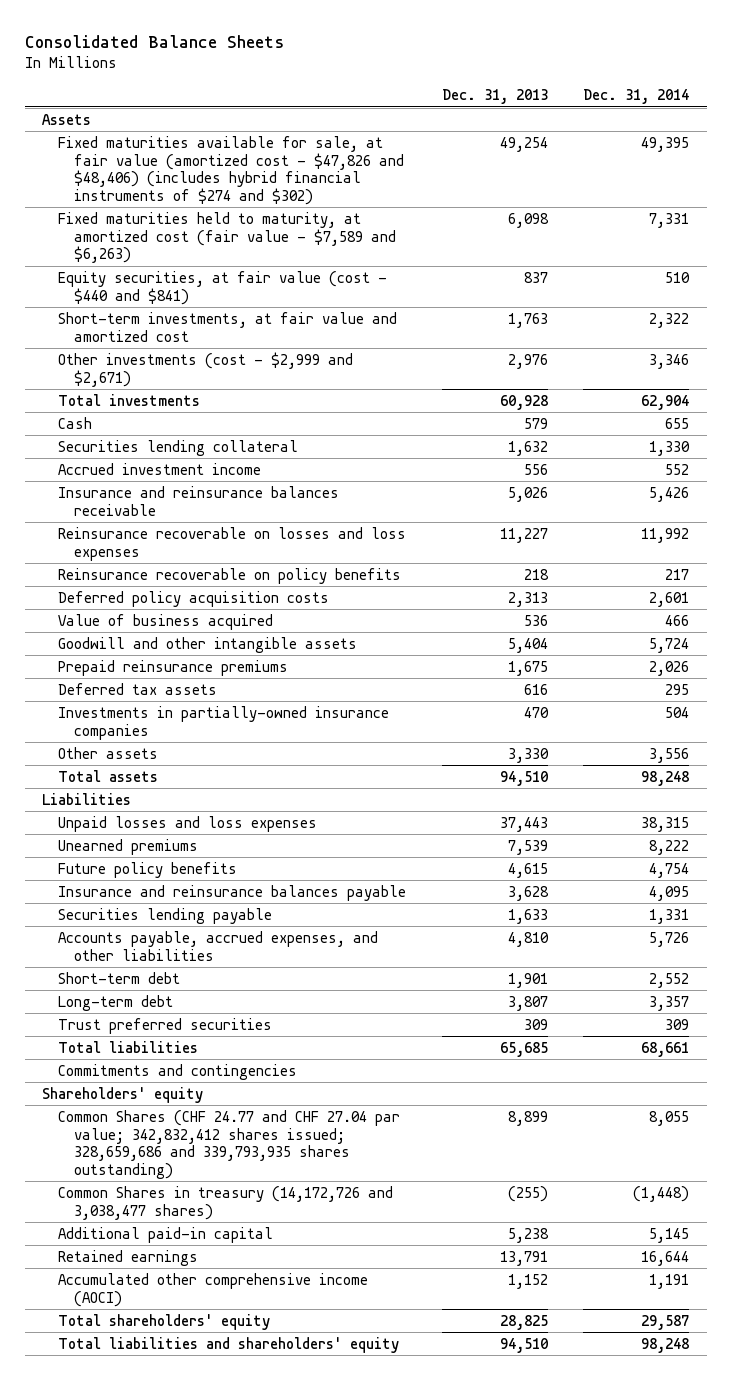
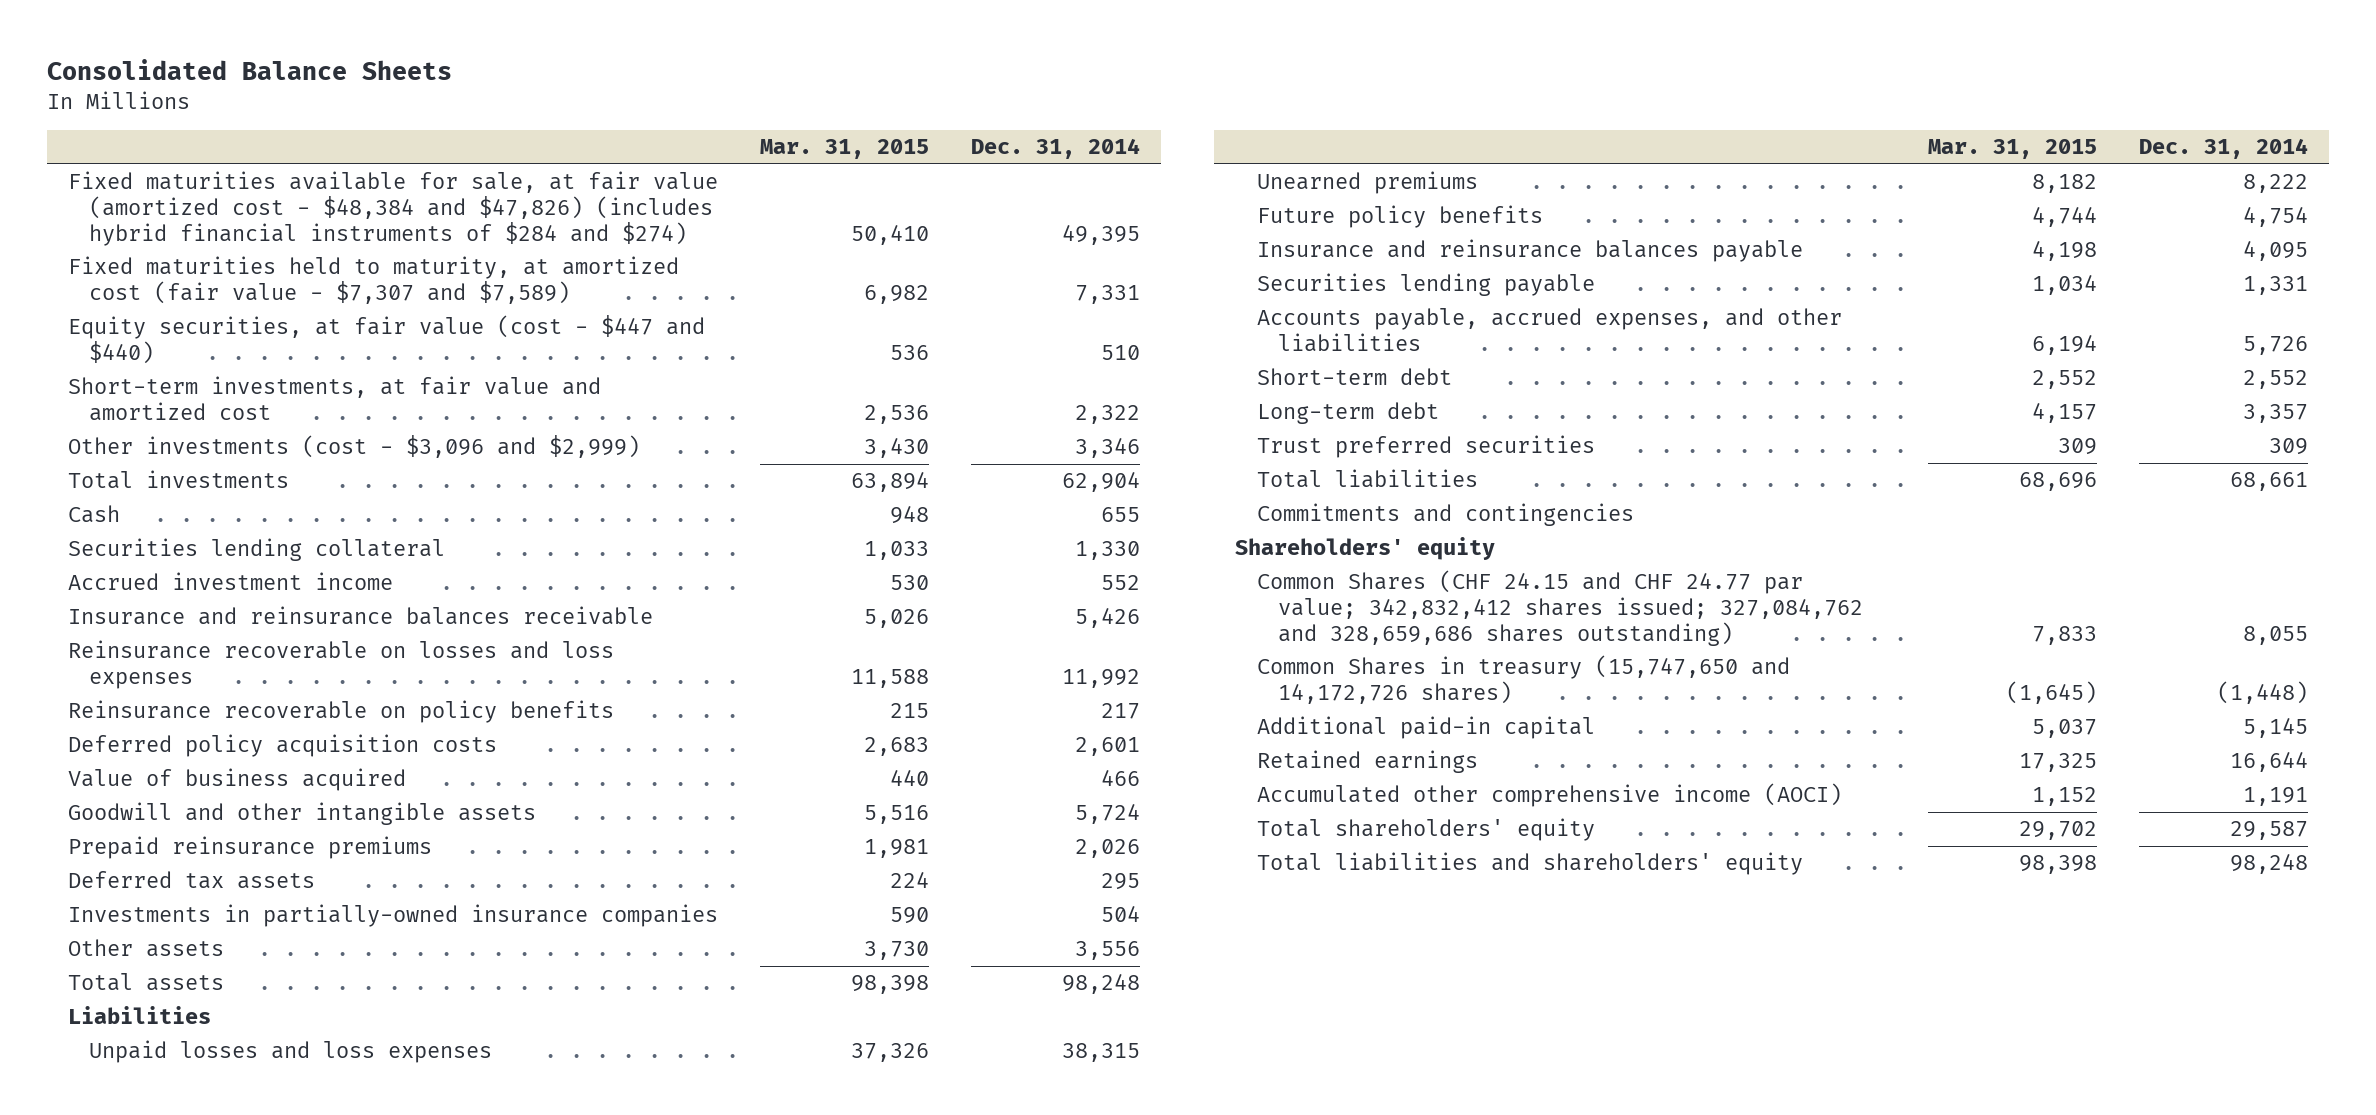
[441,89,548,105] Dec. 31, 2013 -> none
none -> [760,139,930,160] Mar. 31, 2015
[42,113,92,125] Assets -> none
[58,135,405,206] Fixed maturities available for sale, at fair value (amortized cost - $47,826 and $48,406) (includes hybrid financial instruments of $274 and $302) -> [67,171,718,246] Fixed maturities available for sale, at fair value (amortized cost - $48,384 and $47,826) (includes hybrid financial instruments of $284 and $274)
[58,211,397,264] Fixed maturities held to maturity, at amortized cost (fair value - $7,589 and $6,263) -> [67,256,679,305] Fixed maturities held to maturity, at amortized cost (fair value - $7,307 and $7,589)
[58,270,388,305] Equity securities, at fair value (cost - $440 and $841) -> [67,315,705,365] Equity securities, at fair value (cost - $447 and $440)
[58,351,354,387] Other investments (cost - $2,999 and $2,671) -> [67,435,640,459] Other investments (cost - $3,096 and $2,999)
[58,1109,401,1180] Common Shares (CHF 24.77 and CHF 27.04 par value; 342,832,412 shares issued; 328,659,686 and 339,793,935 shares outstanding) -> [1256,570,1864,646] Common Shares (CHF 24.15 and CHF 24.77 par value; 342,832,412 shares issued; 327,084,762 and 328,659,686 shares outstanding)
[58,1185,394,1220] Common Shares in treasury (14,172,726 and 3,038,477 shares) -> [1256,655,1790,705] Common Shares in treasury (15,747,650 and 14,172,726 shares)

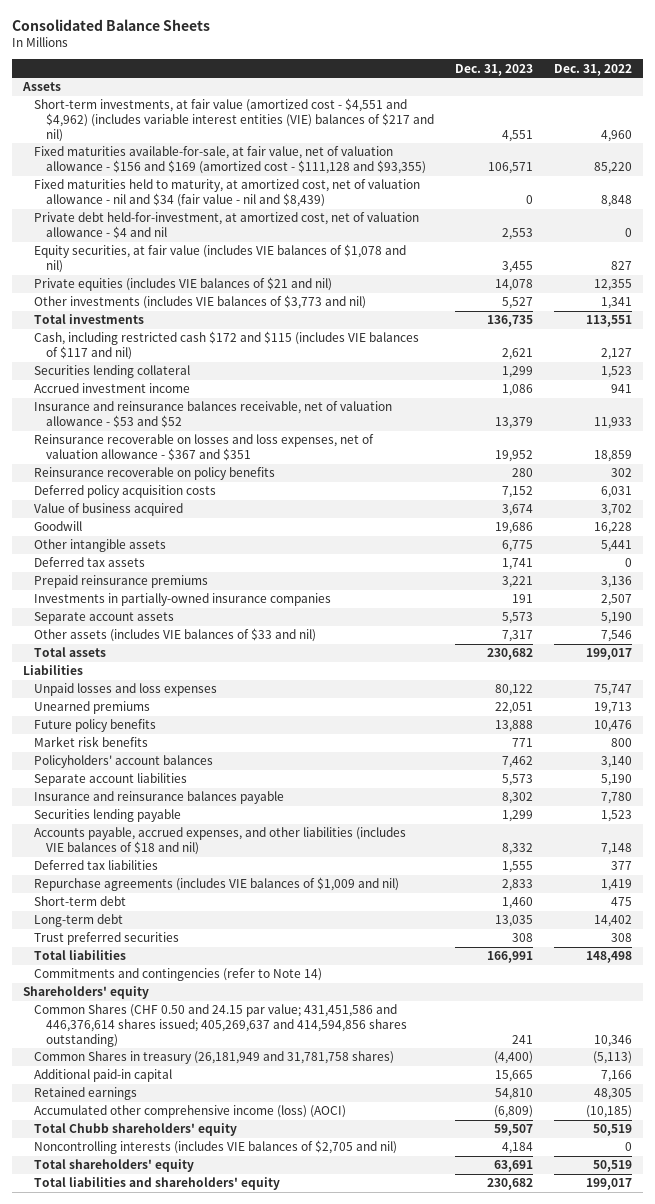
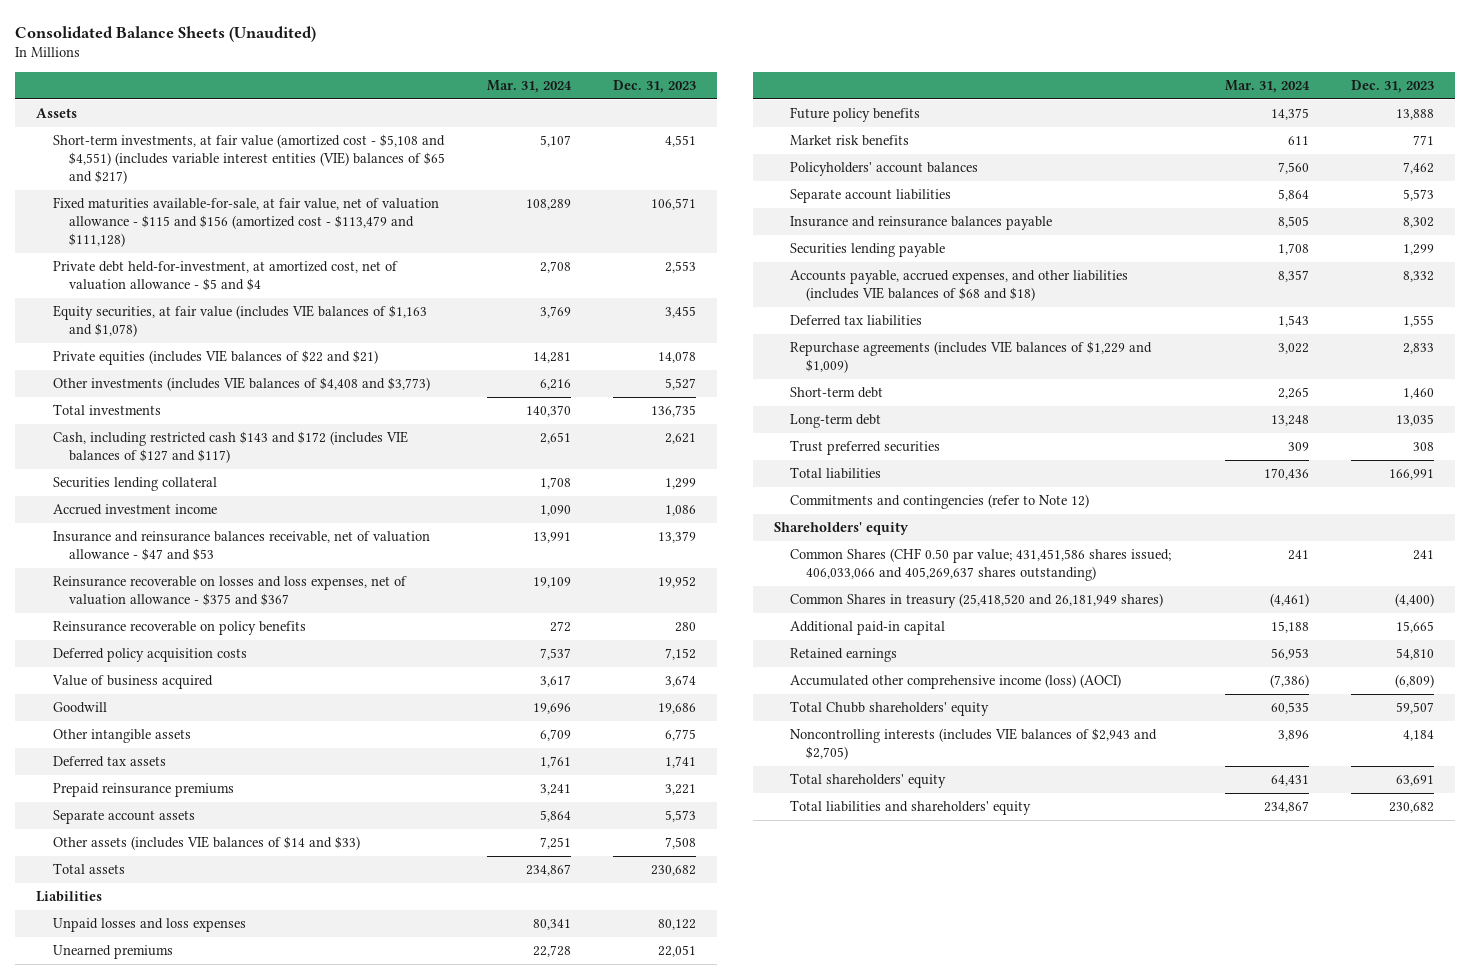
[12,18,211,31] Consolidated Balance Sheets -> [15,25,317,42] Consolidated Balance Sheets (Unaudited)
[554,63,633,76] Dec. 31, 2022 -> none
none -> [486,79,572,93] Mar. 31, 2024
[34,179,421,208] Fixed maturities held to maturity, at amortized cost, net of valuation allowance - nil and $34 (fair value - nil and $8,439) -> none
[34,98,435,142] Short-term investments, at fair value (amortized cost - $4,551 and $4,962) (includes variable interest entities (VIE) balances of $217 and nil) -> [52,134,445,184] Short-term investments, at fair value (amortized cost - $5,108 and $4,551) (includes variable interest entities (VIE) balances of $65 and $217)
[34,146,427,175] Fixed maturities available-for-sale, at fair value, net of valuation allowance - $156 and $169 (amortized cost - $111,128 and $93,355) -> [52,197,439,247] Fixed maturities available-for-sale, at fair value, net of valuation allowance - $115 and $156 (amortized cost - $113,479 and $111,128)
[34,212,420,240] Private debt held-for-investment, at amortized cost, net of valuation allowance - $4 and nil -> [52,261,398,291] Private debt held-for-investment, at amortized cost, net of valuation allowance - $5 and $4
[34,244,407,274] Equity securities, at fair value (includes VIE balances of $1,078 and nil) -> [52,305,427,337] Equity securities, at fair value (includes VIE balances of $1,163 and $1,078)
[34,277,333,292] Private equities (includes VIE balances of $21 and nil) -> [52,350,378,366] Private equities (includes VIE balances of $22 and $21)
[34,295,367,310] Other investments (includes VIE balances of $3,773 and nil) -> [52,377,430,392] Other investments (includes VIE balances of $4,408 and $3,773)
[34,331,420,361] Cash, including restricted cash $172 and $115 (includes VIE balances of $117 and nil) -> [52,431,408,463] Cash, including restricted cash $143 and $172 (includes VIE balances of $127 and $117)
[34,401,393,429] Insurance and reinsurance balances receivable, net of valuation allowance - $53 and $52 -> [52,531,430,561] Insurance and reinsurance balances receivable, net of valuation allowance - $47 and $53
[34,434,375,462] Reinsurance recoverable on losses and loss expenses, net of valuation allowance - $367 and $351 -> [52,576,407,606] Reinsurance recoverable on losses and loss expenses, net of valuation allowance - $375 and $367
[34,593,332,607] Investments in partially-owned insurance companies -> none
[34,628,317,643] Other assets (includes VIE balances of $33 and nil) -> [52,836,360,851] Other assets (includes VIE balances of $14 and $33)
[502,630,534,643] 7,317 -> [665,837,697,850] 7,508
[34,827,407,856] Accounts payable, accrued expenses, and other liabilities (includes VIE balances of $18 and nil) -> [790,270,1129,301] Accounts payable, accrued expenses, and other liabilities (includes VIE balances of $68 and $18)
[34,877,400,892] Repurchase agreements (includes VIE balances of $1,009 and nil) -> [790,341,1153,373] Repurchase agreements (includes VIE balances of $1,229 and $1,009)
[34,968,323,982] Commitments and contingencies (refer to Note 14) -> [790,494,1090,510] Commitments and contingencies (refer to Note 12)
[34,1004,408,1047] Common Shares (CHF 0.50 and 24.15 par value; 431,451,586 and 446,376,614 shares issued; 405,269,637 and 414,594,856 shares outstanding) -> [790,548,1172,581] Common Shares (CHF 0.50 par value; 431,451,586 shares issued; 406,033,066 and 405,269,637 shares outstanding)
[34,1051,395,1065] Common Shares in treasury (26,181,949 and 31,781,758 shares) -> [790,593,1164,609] Common Shares in treasury (25,418,520 and 26,181,949 shares)
[34,1140,398,1155] Noncontrolling interests (includes VIE balances of $2,705 and nil) -> [790,728,1158,760] Noncontrolling interests (includes VIE balances of $2,943 and $2,705)

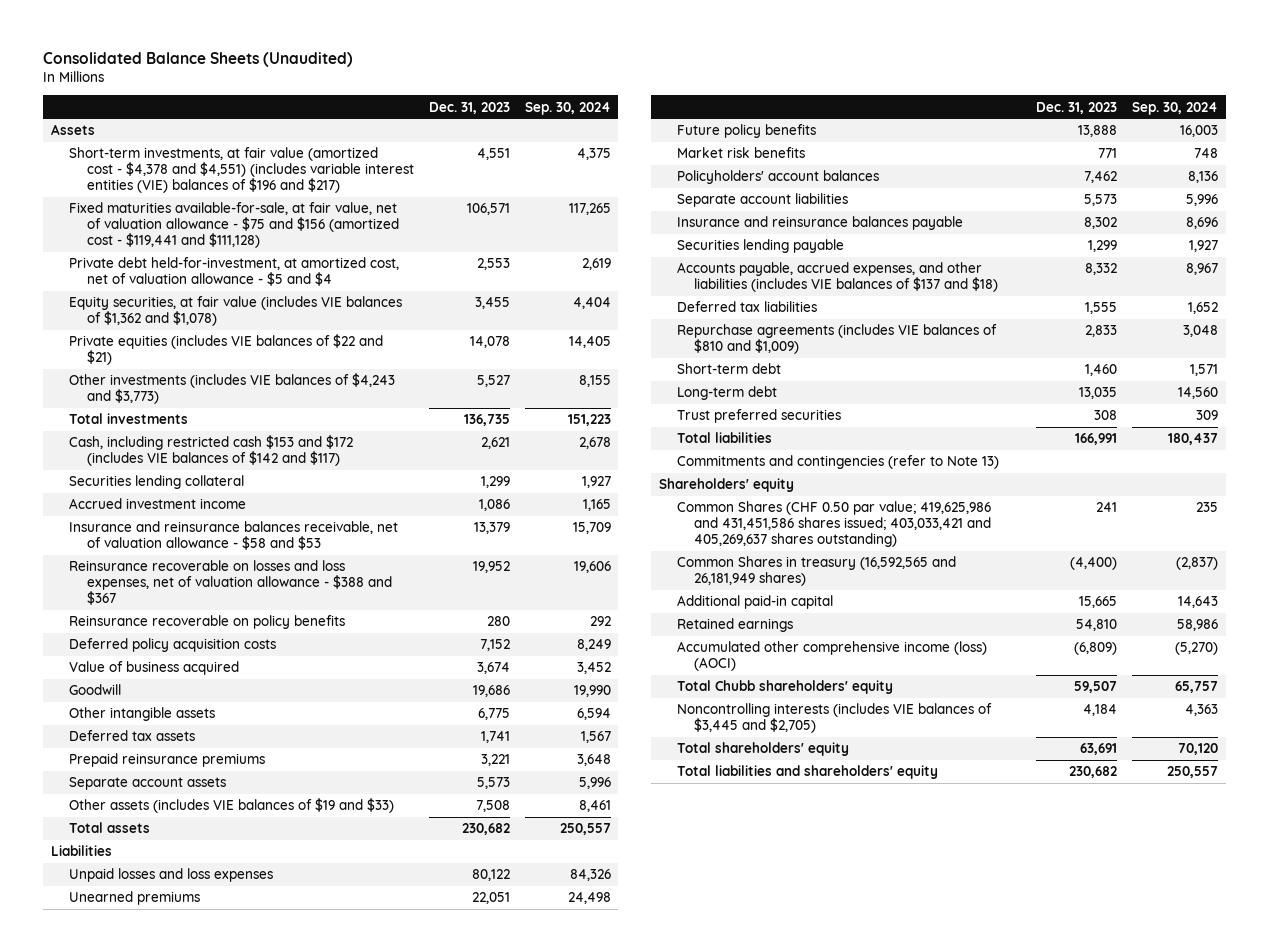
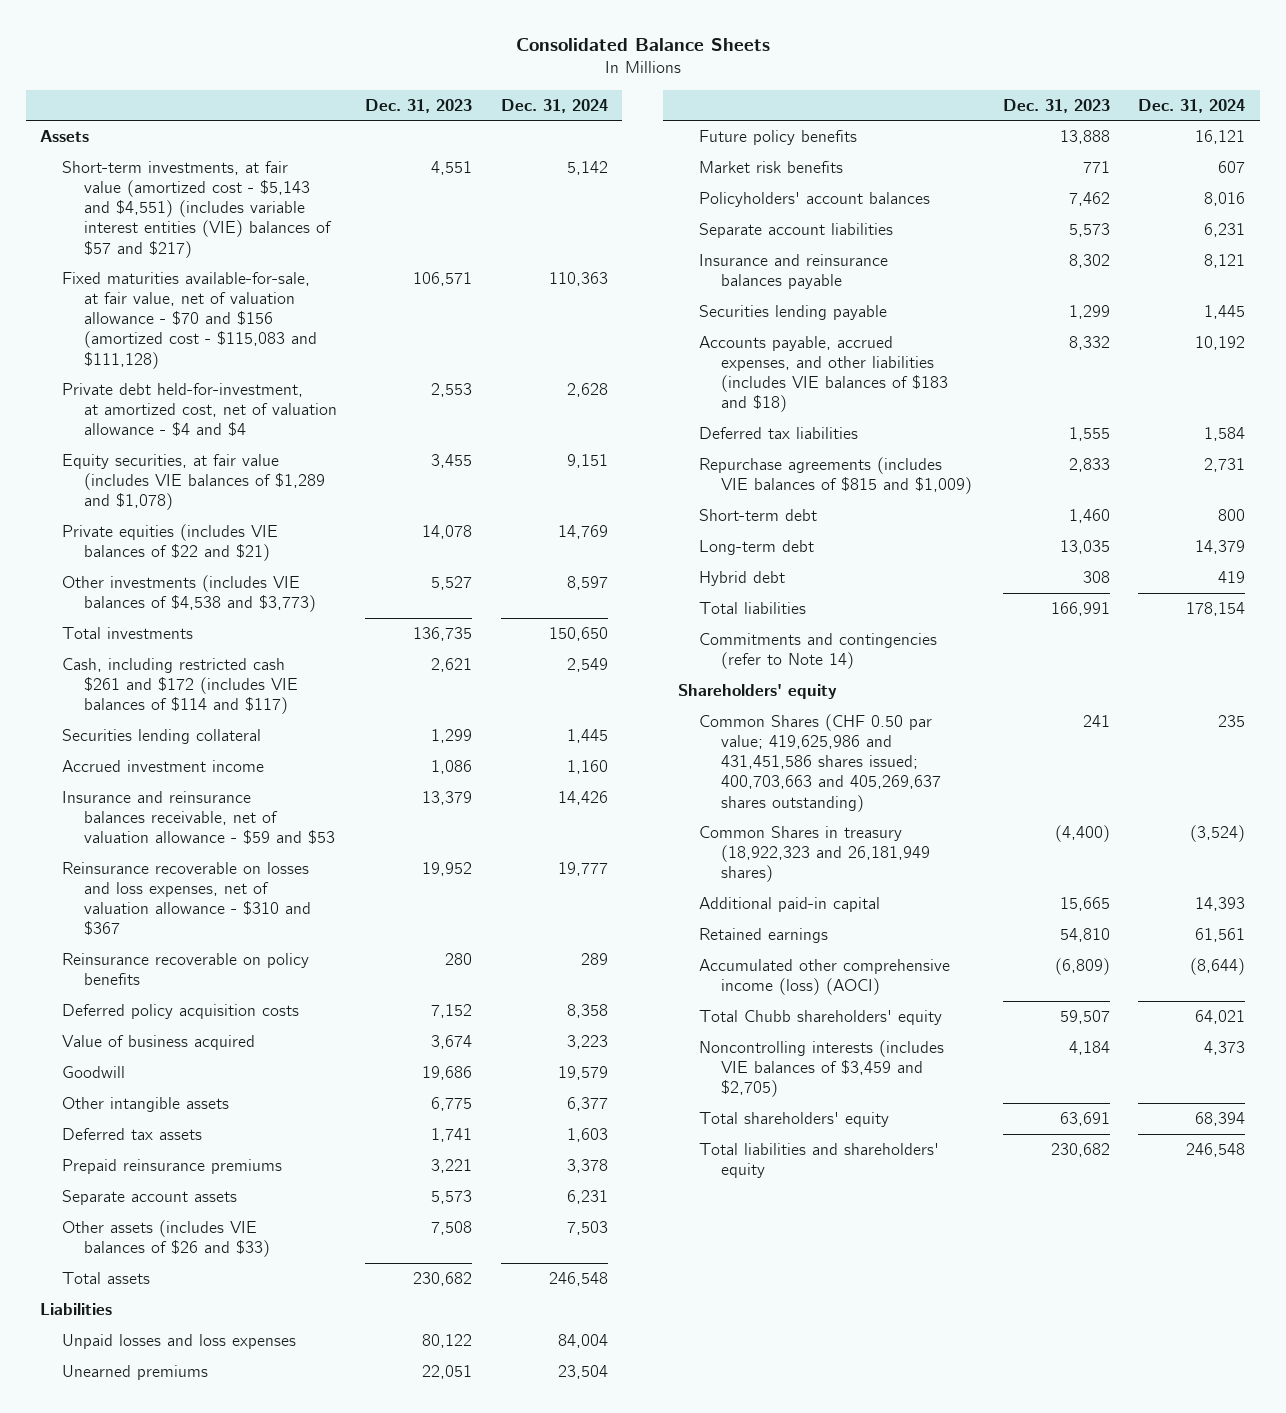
[43,52,354,68] Consolidated Balance Sheets (Unaudited) -> [515,38,770,52] Consolidated Balance Sheets
[524,101,611,115] Sep. 30, 2024 -> none
none -> [501,98,609,113] Dec. 31, 2024
[68,147,414,193] Short-term investments, at fair value (amortized cost - $4,378 and $4,551) (includes variable interest entities (VIE) balances of $196 and $217) -> [61,160,332,258] Short-term investments, at fair value (amortized cost - $5,143 and $4,551) (includes variable interest entities (VIE) balances of $57 and $217)
[68,202,399,248] Fixed maturities available-for-sale, at fair value, net of valuation allowance - $75 and $156 (amortized cost - $119,441 and $111,128) -> [61,271,317,369] Fixed maturities available-for-sale, at fair value, net of valuation allowance - $70 and $156 (amortized cost - $115,083 and $111,128)
[68,257,399,287] Private debt held-for-investment, at amortized cost, net of valuation allowance - $5 and $4 -> [61,382,337,437] Private debt held-for-investment, at amortized cost, net of valuation allowance - $4 and $4
[68,296,402,327] Equity securities, at fair value (includes VIE balances of $1,362 and $1,078) -> [61,453,325,511] Equity securities, at fair value (includes VIE balances of $1,289 and $1,078)
[68,373,395,405] Other investments (includes VIE balances of $4,243 and $3,773) -> [61,574,316,613] Other investments (includes VIE balances of $4,538 and $3,773)
[68,435,353,467] Cash, including restricted cash $153 and $172 (includes VIE balances of $142 and $117) -> [61,657,298,715] Cash, including restricted cash $261 and $172 (includes VIE balances of $114 and $117)
[68,521,398,551] Insurance and reinsurance balances receivable, net of valuation allowance - $58 and $53 -> [61,790,335,845] Insurance and reinsurance balances receivable, net of valuation allowance - $59 and $53
[68,560,392,605] Reinsurance recoverable on losses and loss expenses, net of valuation allowance - $388 and $367 -> [61,861,311,936] Reinsurance recoverable on losses and loss expenses, net of valuation allowance - $310 and $367
[68,798,394,814] Other assets (includes VIE balances of $19 and $33) -> [61,1219,270,1258] Other assets (includes VIE balances of $26 and $33)
[676,262,999,293] Accounts payable, accrued expenses, and other liabilities (includes VIE balances of $137 and $18) -> [699,335,949,413] Accounts payable, accrued expenses, and other liabilities (includes VIE balances of $183 and $18)
[676,324,997,355] Repurchase agreements (includes VIE balances of $810 and $1,009) -> [699,456,973,495] Repurchase agreements (includes VIE balances of $815 and $1,009)
[676,409,841,424] Trust preferred securities -> none
none -> [699,570,786,586] Hybrid debt
[676,455,999,470] Commitments and contingencies (refer to Note 13) -> [699,632,938,670] Commitments and contingencies (refer to Note 14)
[676,501,992,547] Common Shares (CHF 0.50 par value; 419,625,986 and 431,451,586 shares issued; 403,033,421 and 405,269,637 shares outstanding) -> [699,713,942,812] Common Shares (CHF 0.50 par value; 419,625,986 and 431,451,586 shares issued; 400,703,663 and 405,269,637 shares outstanding)
[676,556,956,587] Common Shares in treasury (16,592,565 and 26,181,949 shares) -> [699,825,931,883] Common Shares in treasury (18,922,323 and 26,181,949 shares)
[676,703,992,734] Noncontrolling interests (includes VIE balances of $3,445 and $2,705) -> [699,1039,945,1098] Noncontrolling interests (includes VIE balances of $3,459 and $2,705)

